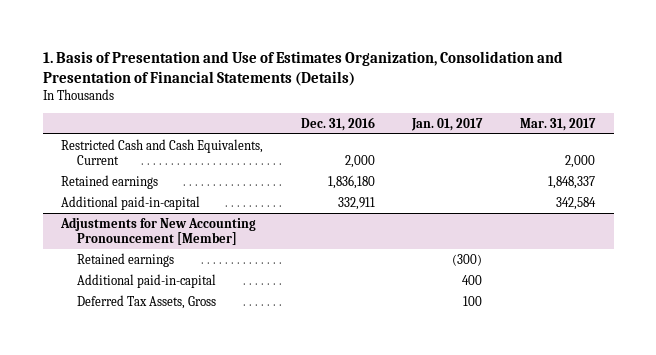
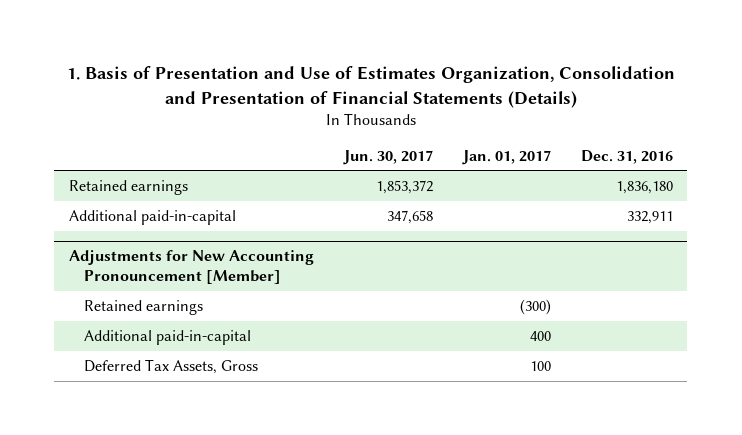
[520,117,597,131] Mar. 31, 2017 -> none
none -> [343,149,434,165] Jun. 30, 2017
[61,138,264,166] Restricted Cash and Cash Equivalents, Current -> none

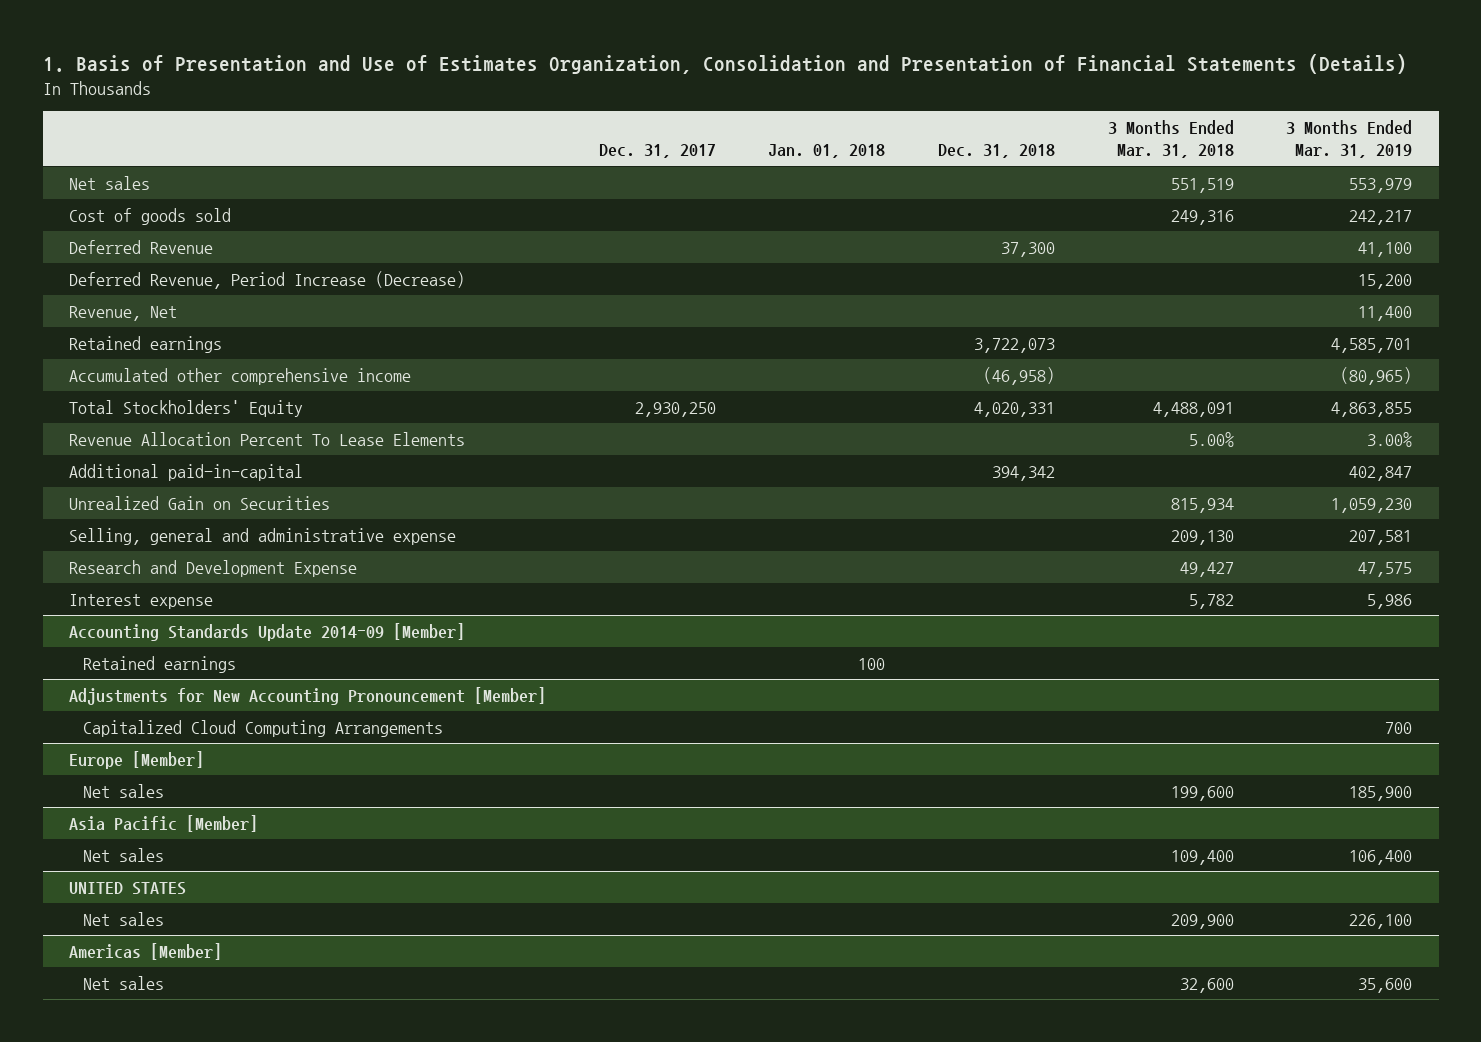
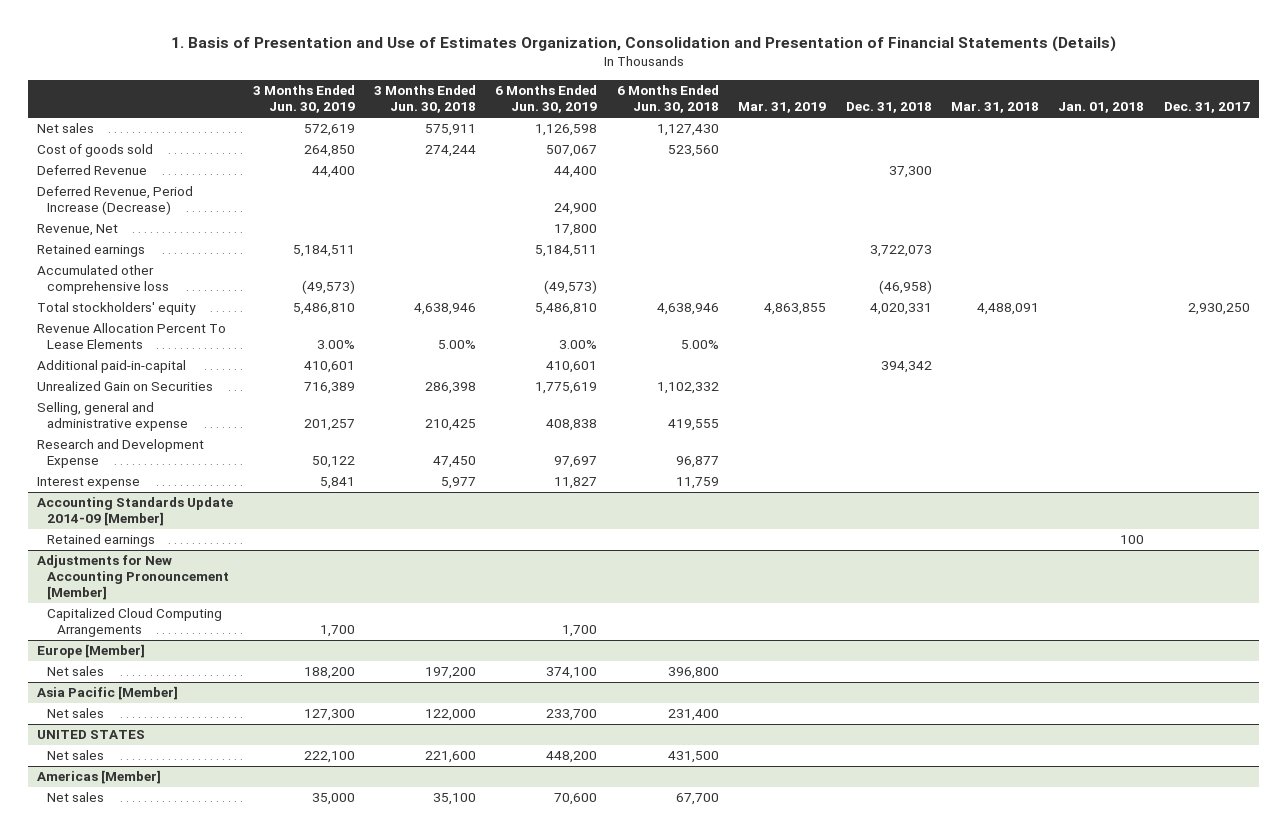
[1107,120,1234,159] 3 Months Ended Mar. 31, 2018 -> none
[1286,120,1413,159] 3 Months Ended Mar. 31, 2019 -> none
none -> [252,85,355,114] 3 Months Ended Jun. 30, 2019
none -> [374,85,477,114] 3 Months Ended Jun. 30, 2018
none -> [495,85,598,114] 6 Months Ended Jun. 30, 2019
none -> [616,85,719,114] 6 Months Ended Jun. 30, 2018
none -> [738,102,827,114] Mar. 31, 2019
none -> [950,102,1039,114] Mar. 31, 2018
[68,367,411,385] Accumulated other comprehensive income -> [37,265,170,295] Accumulated other comprehensive loss
[68,399,303,417] Total Stockholders' Equity -> [37,302,197,316] Total stockholders' equity

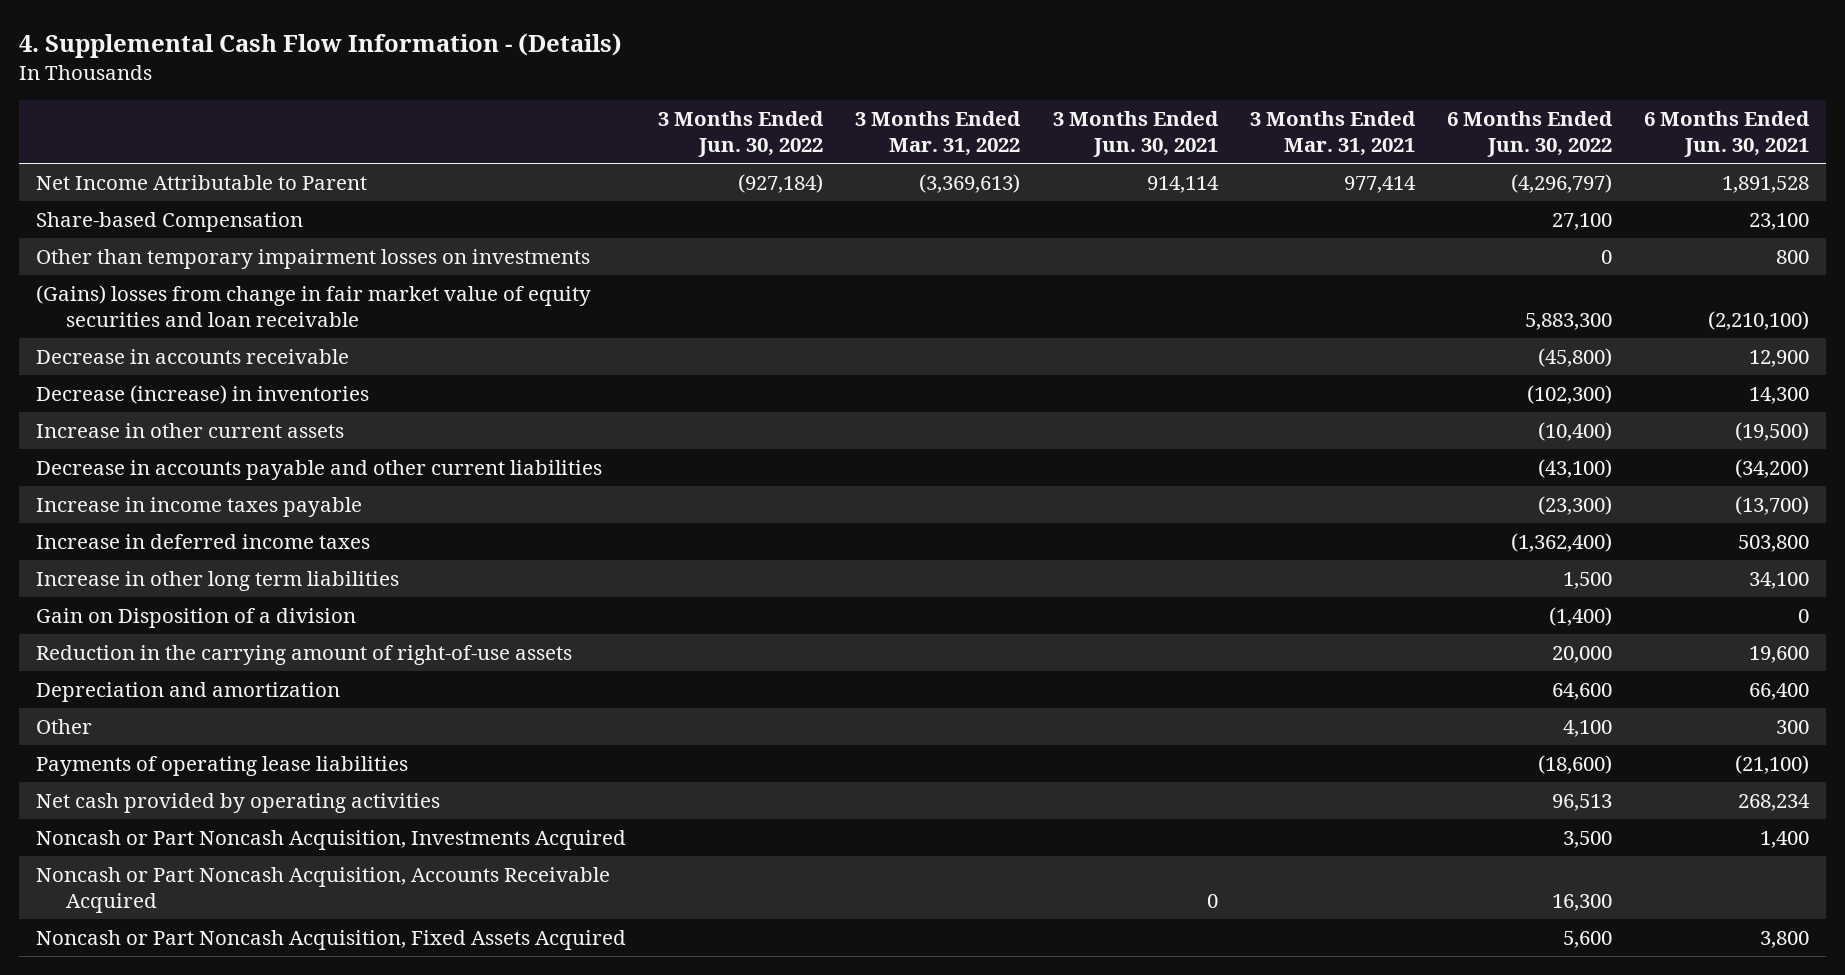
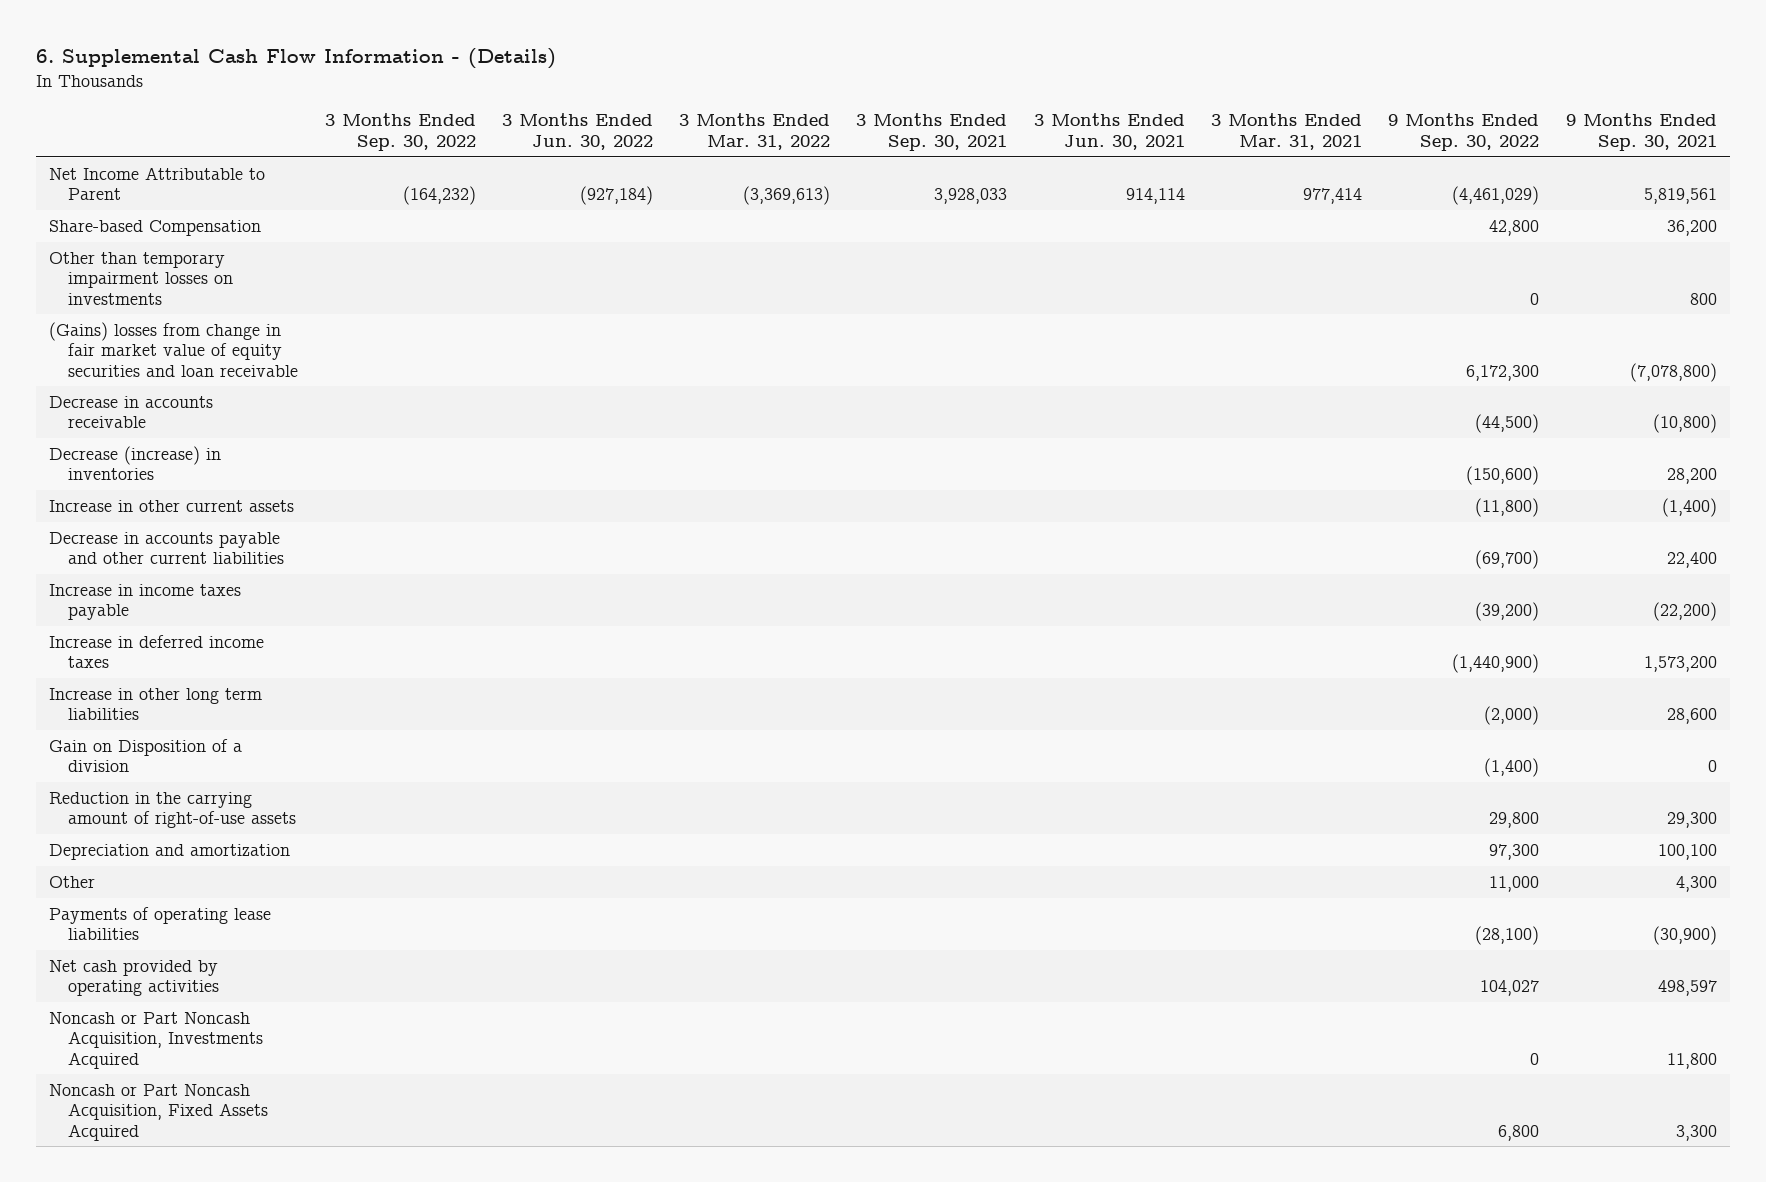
[19,32,623,58] 4. Supplemental Cash Flow Information - (Details) -> [36,48,557,70] 6. Supplemental Cash Flow Information - (Details)
[1447,111,1614,158] 6 Months Ended Jun. 30, 2022 -> none
[1644,111,1811,158] 6 Months Ended Jun. 30, 2021 -> none
none -> [324,113,476,151] 3 Months Ended Sep. 30, 2022
none -> [856,113,1008,151] 3 Months Ended Sep. 30, 2021
none -> [1388,113,1540,151] 9 Months Ended Sep. 30, 2022
none -> [1565,113,1717,151] 9 Months Ended Sep. 30, 2021
[35,866,610,914] Noncash or Part Noncash Acquisition, Accounts Receivable Acquired -> none

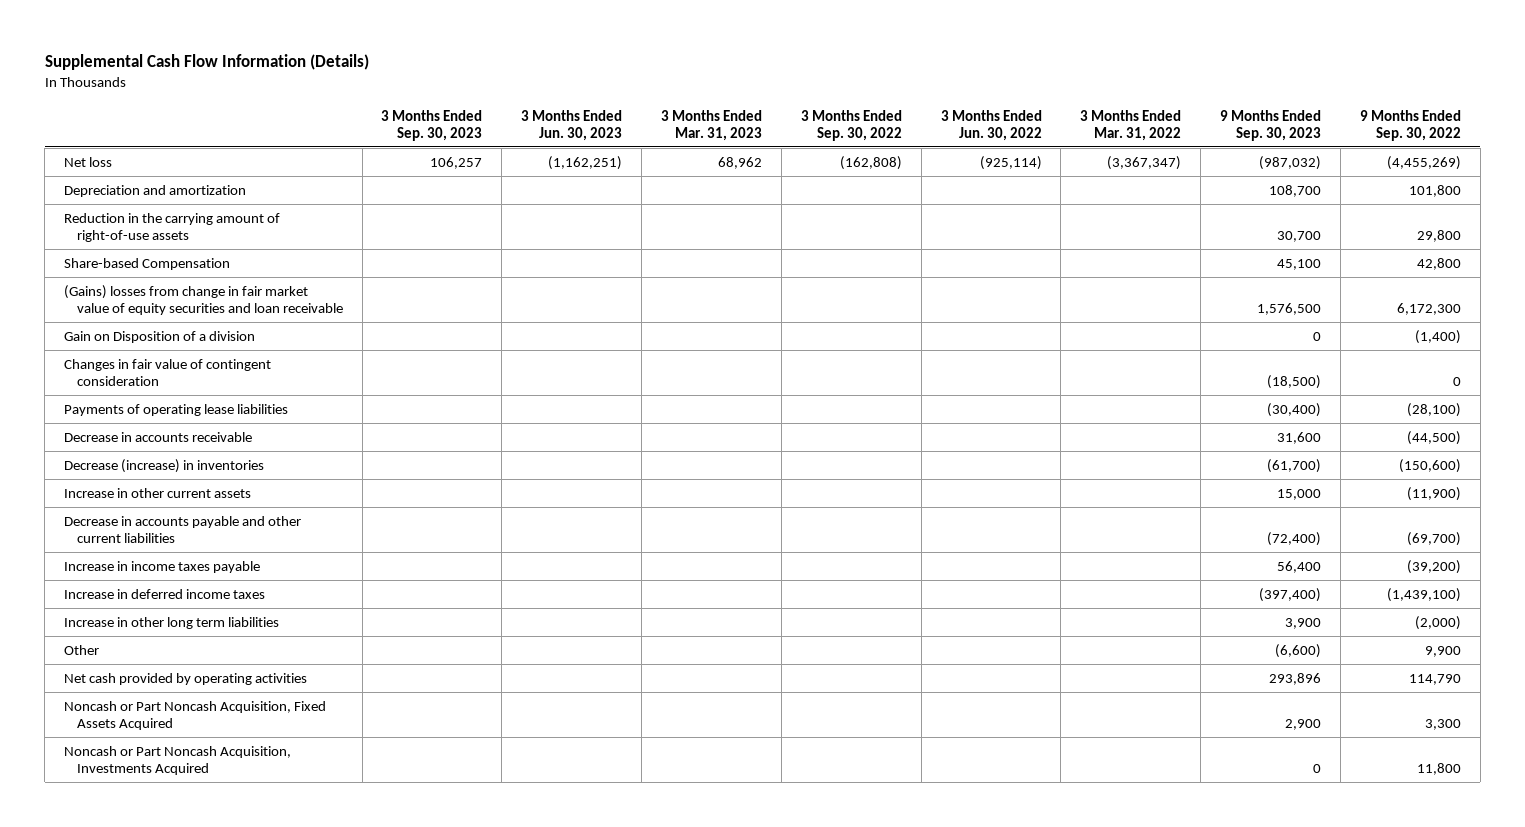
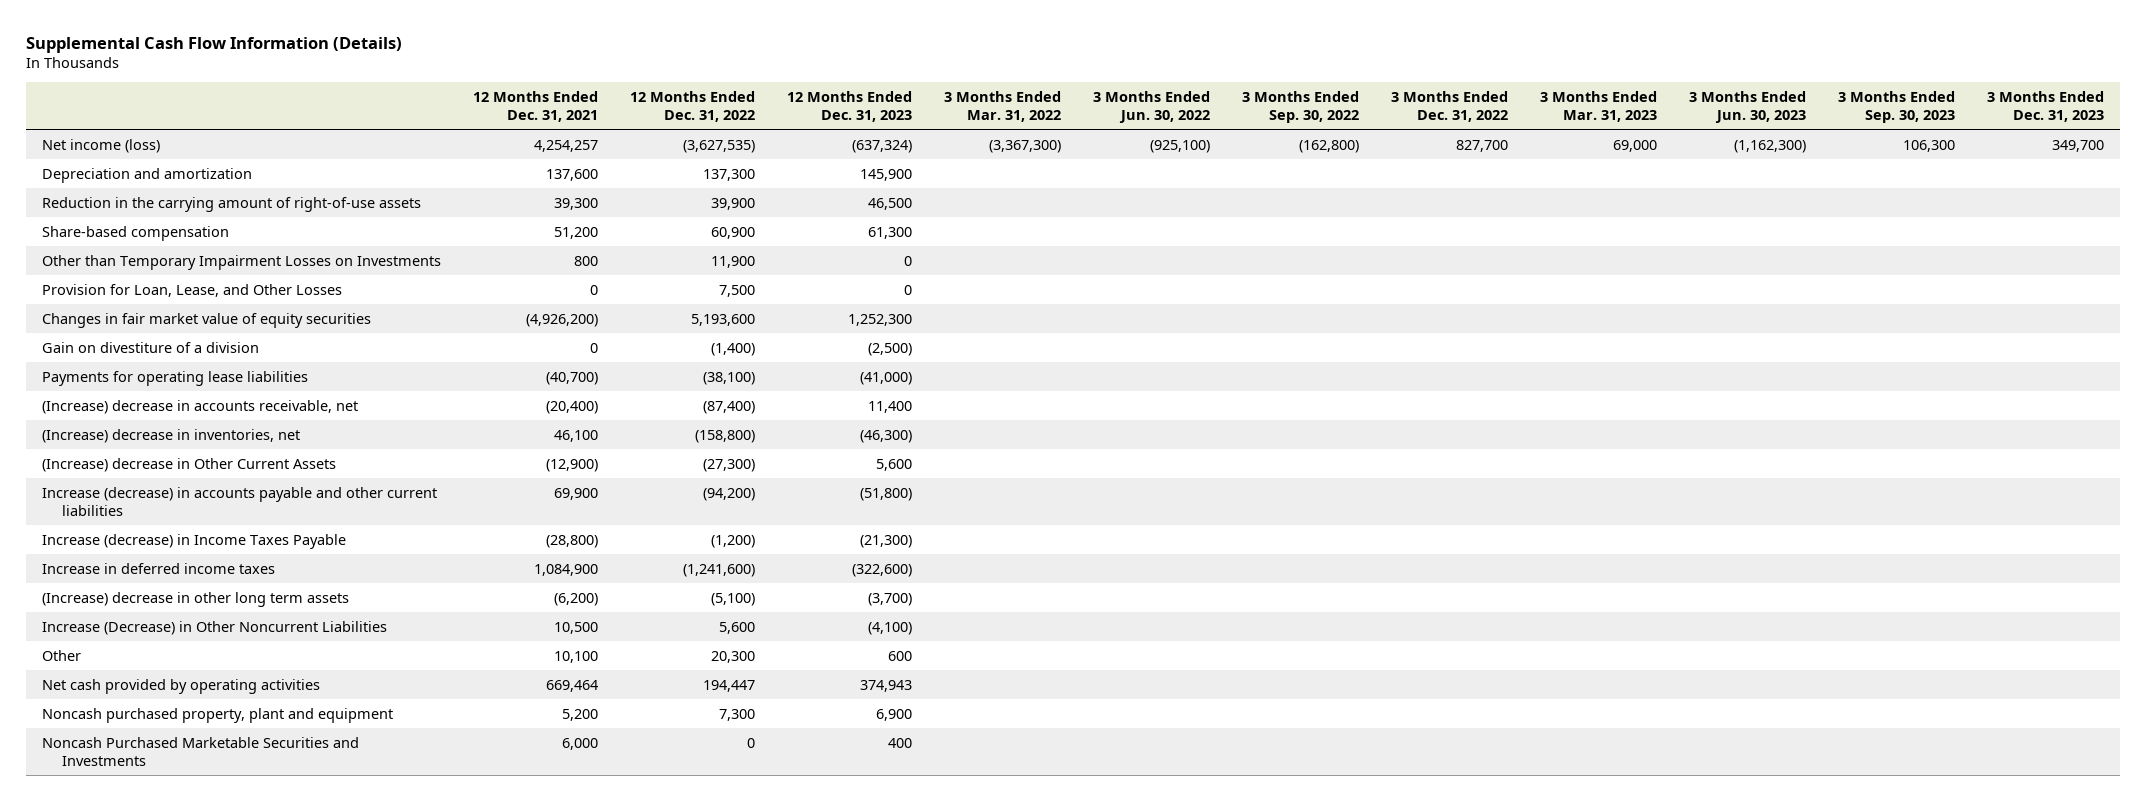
[1220,109,1322,141] 9 Months Ended Sep. 30, 2023 -> none
[1359,109,1461,141] 9 Months Ended Sep. 30, 2022 -> none
none -> [473,91,599,122] 12 Months Ended Dec. 31, 2021
none -> [630,91,756,122] 12 Months Ended Dec. 31, 2022
none -> [787,91,913,122] 12 Months Ended Dec. 31, 2023
none -> [1391,91,1509,122] 3 Months Ended Dec. 31, 2022
none -> [1987,91,2105,122] 3 Months Ended Dec. 31, 2023
[63,156,112,167] Net loss -> [42,138,161,153] Net income (loss)
[430,156,483,169] 106,257 -> [1903,139,1956,152] 106,300
[548,155,623,170] (1,162,251) -> [1734,139,1807,153] (1,162,300)
[718,156,763,169] 68,962 -> [1613,139,1658,152] 69,000
[839,155,902,170] (162,808) -> [1299,139,1360,153] (162,800)
[979,155,1042,170] (925,114) -> [1150,139,1211,153] (925,100)
[1107,155,1182,170] (3,367,347) -> [989,139,1062,153] (3,367,300)
[63,358,271,386] Changes in fair value of contingent consideration -> none
[63,257,230,270] Share-based Compensation -> [42,225,230,241] Share-based compensation
none -> [42,254,442,270] Other than Temporary Impairment Losses on Investments
none -> [42,283,343,297] Provision for Loan, Lease, and Other Losses
[63,284,343,315] (Gains) losses from change in fair market value of equity securities and loan receivable -> [42,312,372,328] Changes in fair market value of equity securities
[63,330,255,343] Gain on Disposition of a division -> [42,341,260,353] Gain on divestiture of a division
[63,403,288,416] Payments of operating lease liabilities -> [42,370,309,386] Payments for operating lease liabilities
[63,431,252,442] Decrease in accounts receivable -> [42,399,359,414] (Increase) decrease in accounts receivable, net
[63,458,264,473] Decrease (increase) in inventories -> [42,428,301,443] (Increase) decrease in inventories, net
[63,487,251,498] Increase in other current assets -> [42,457,337,472] (Increase) decrease in Other Current Assets
[63,515,301,543] Decrease in accounts payable and other current liabilities -> [42,486,438,516] Increase (decrease) in accounts payable and other current liabilities
[63,560,260,573] Increase in income taxes payable -> [42,533,347,549] Increase (decrease) in Income Taxes Payable
none -> [42,591,350,607] (Increase) decrease in other long term assets
[63,616,279,629] Increase in other long term liabilities -> [42,620,388,635] Increase (Decrease) in Other Noncurrent Liabilities
[63,700,326,730] Noncash or Part Noncash Acquisition, Fixed Assets Acquired -> [42,707,394,723] Noncash purchased property, plant and equipment
[63,745,291,775] Noncash or Part Noncash Acquisition, Investments Acquired -> [42,736,360,766] Noncash Purchased Marketable Securities and Investments

